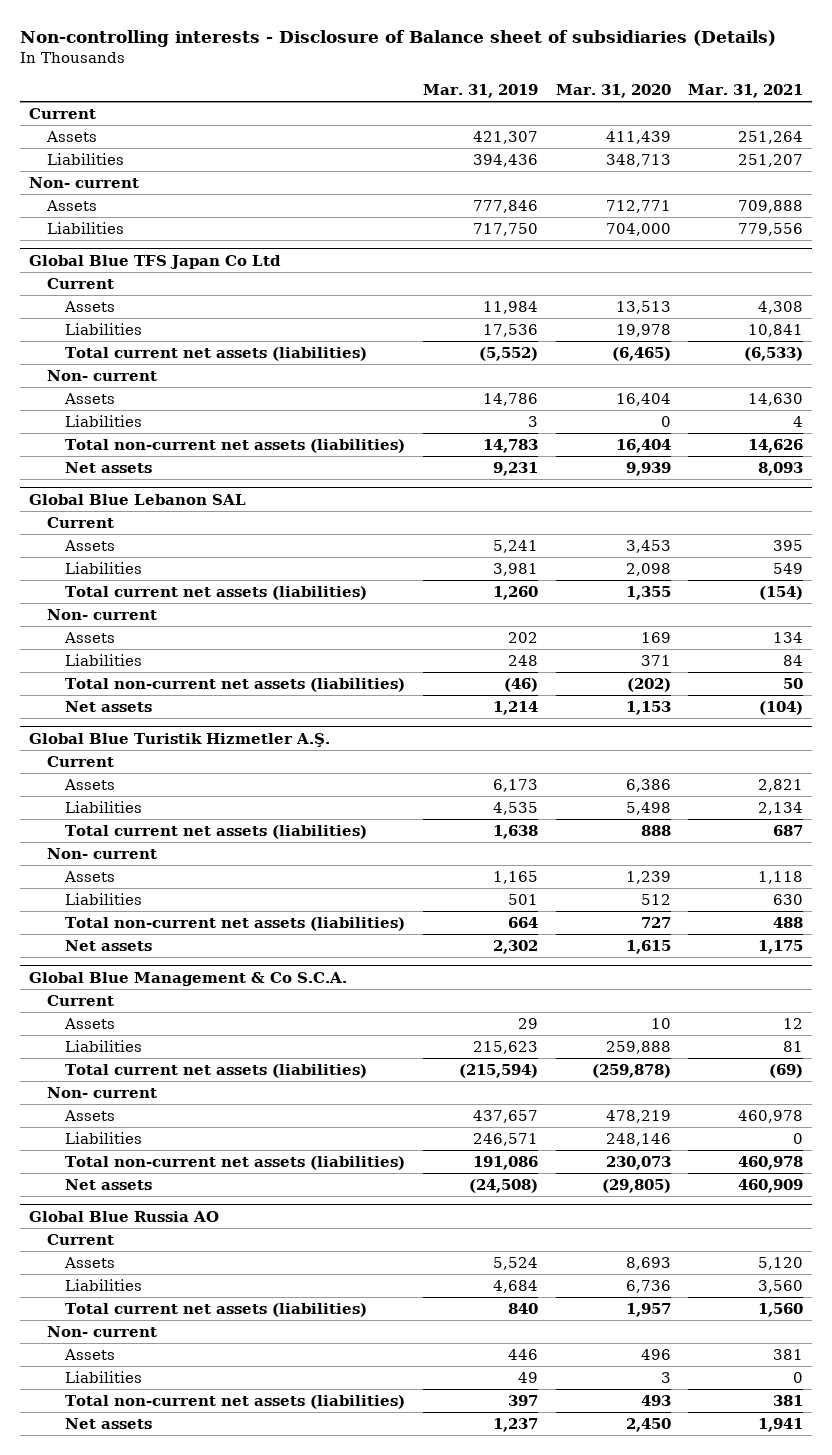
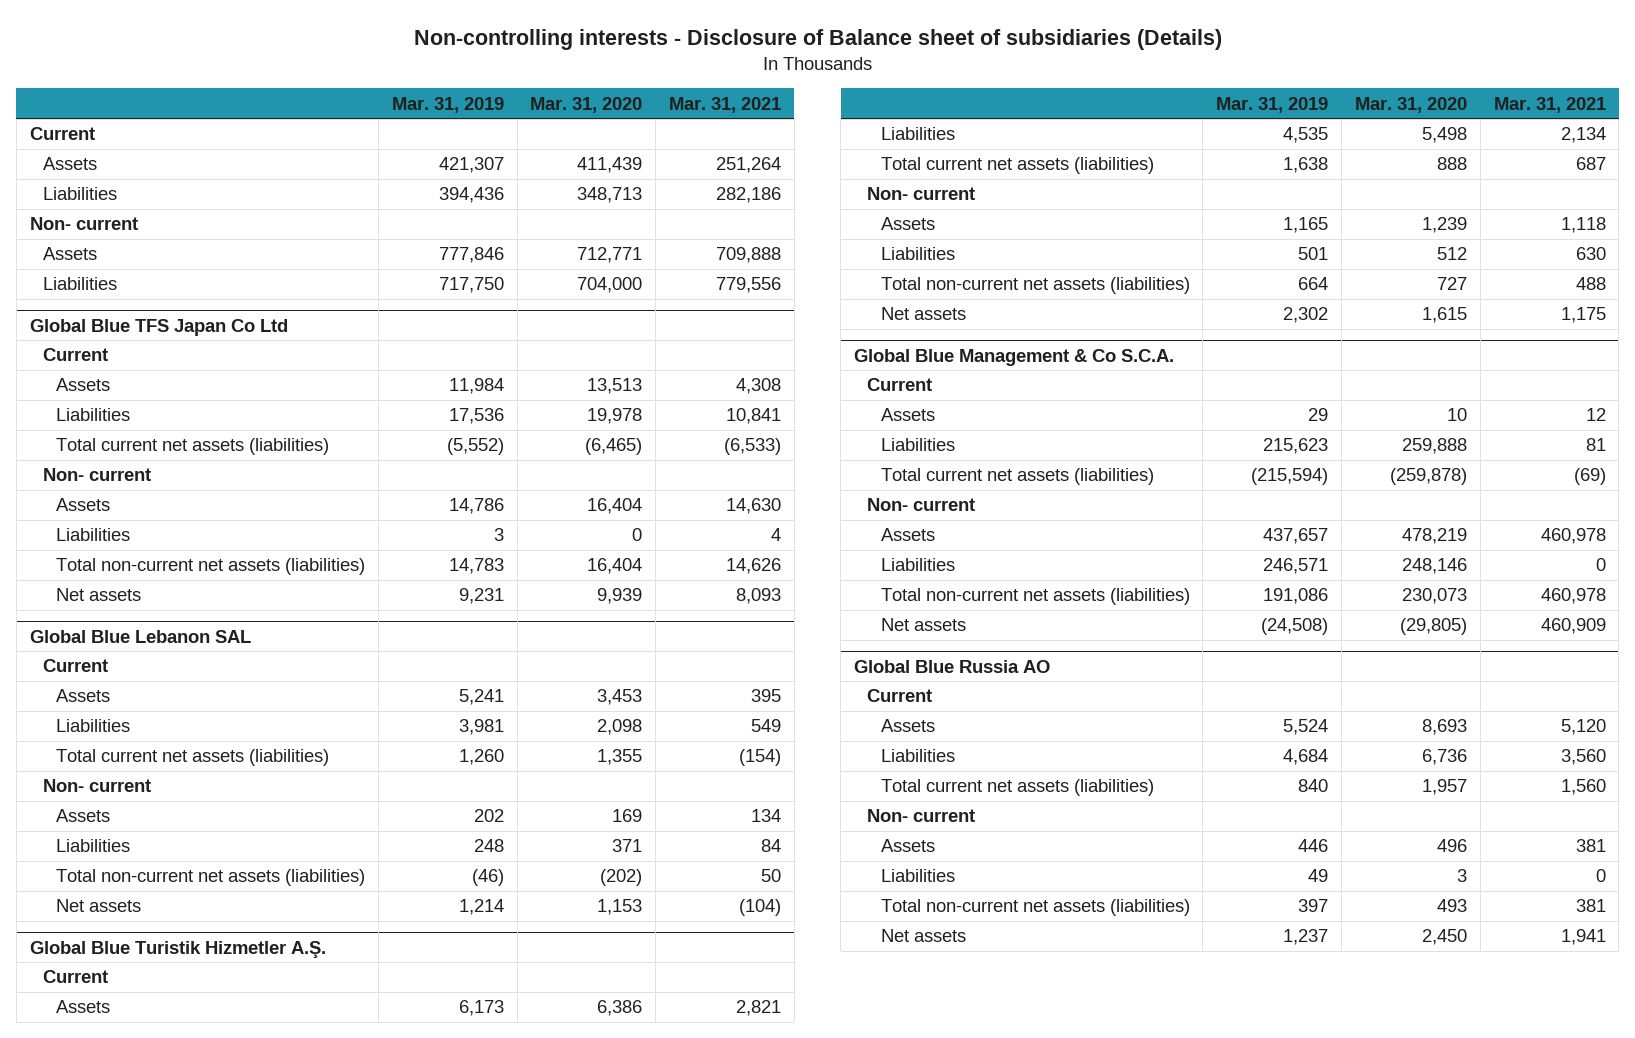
[738,153,804,167] 251,207 -> [716,187,782,204] 282,186

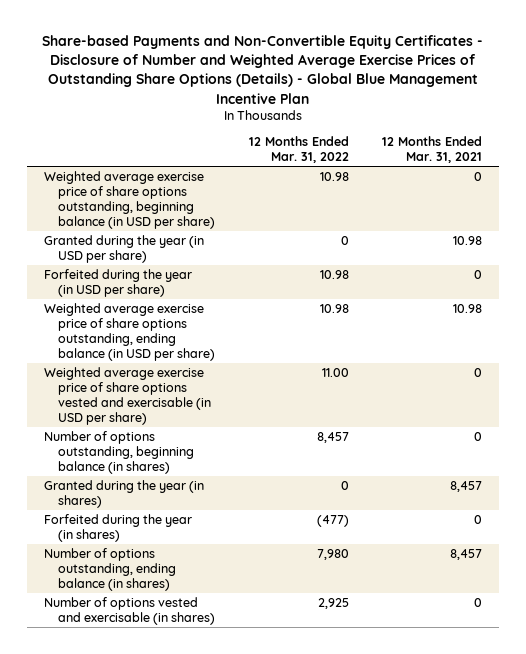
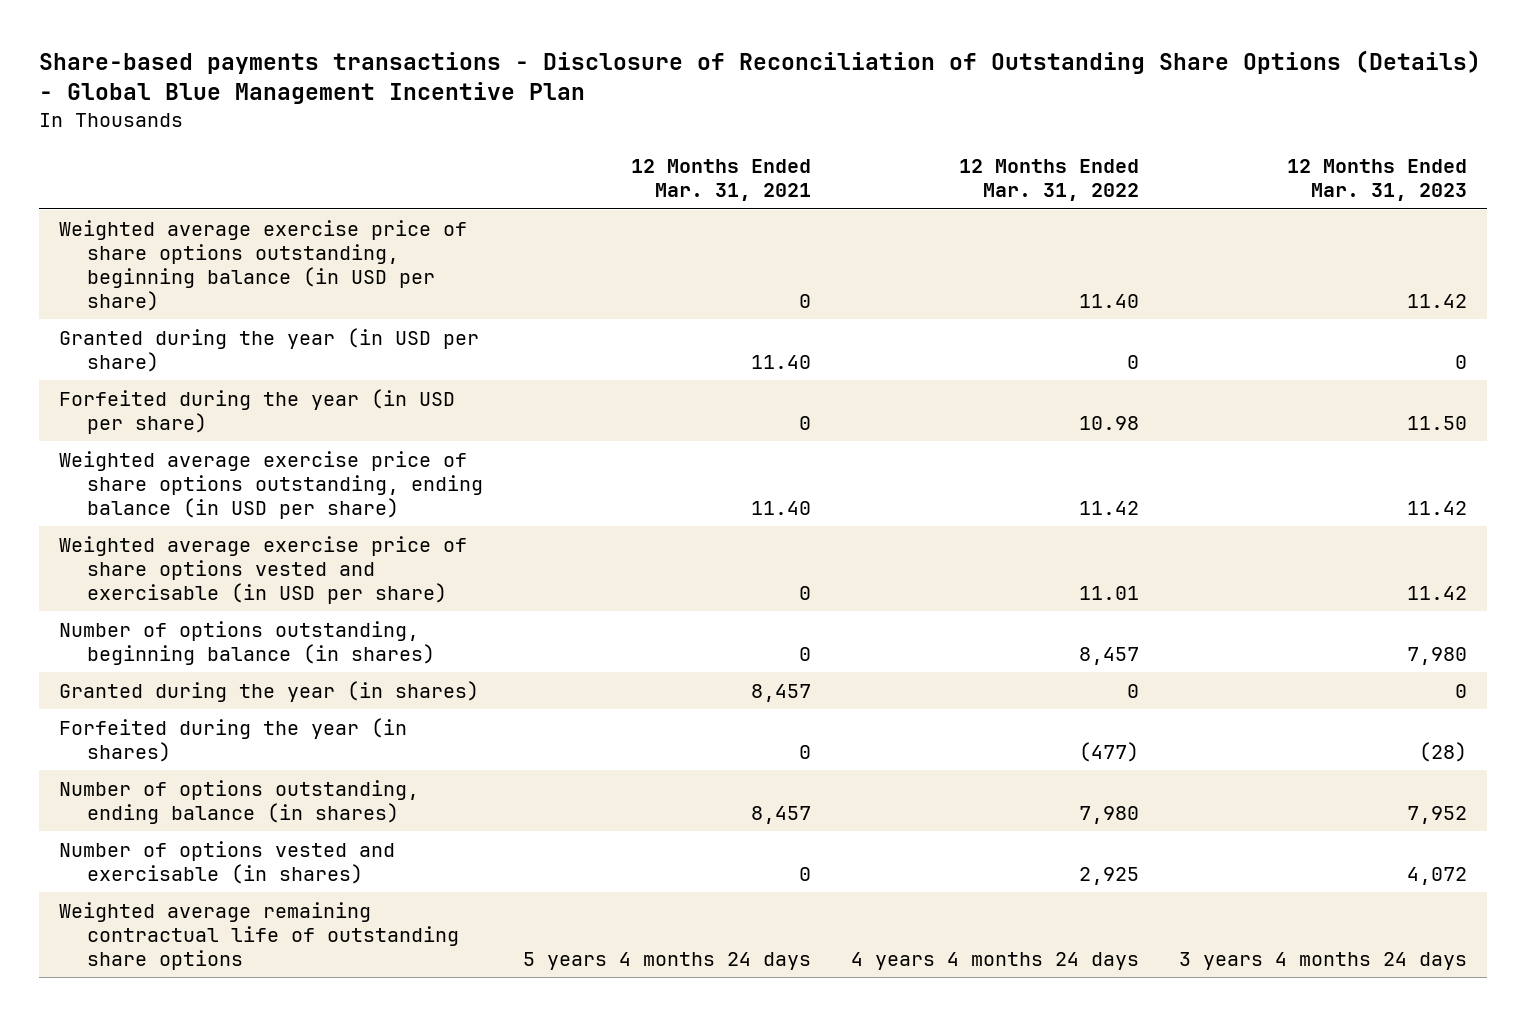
[41,35,483,104] Share-based Payments and Non-Convertible Equity Certificates - Disclosure of Number and Weighted Average Exercise Prices of Outstanding Share Options (Details) - Global Blue Management Incentive Plan -> [38,49,1481,105] Share-based payments transactions - Disclosure of Reconciliation of Outstanding Share Options (Details) - Global Blue Management Incentive Plan
none -> [1287,159,1468,202] 12 Months Ended Mar. 31, 2023
[319,171,349,181] 10.98 -> [1079,293,1140,308] 11.40
[452,235,482,245] 10.98 -> [750,354,811,369] 11.40
[319,303,349,313] 10.98 -> [1079,500,1140,515] 11.42
[452,303,482,313] 10.98 -> [750,500,811,515] 11.40
[321,367,349,377] 11.00 -> [1079,585,1140,600] 11.01
none -> [58,901,459,970] Weighted average remaining contractual life of outstanding share options

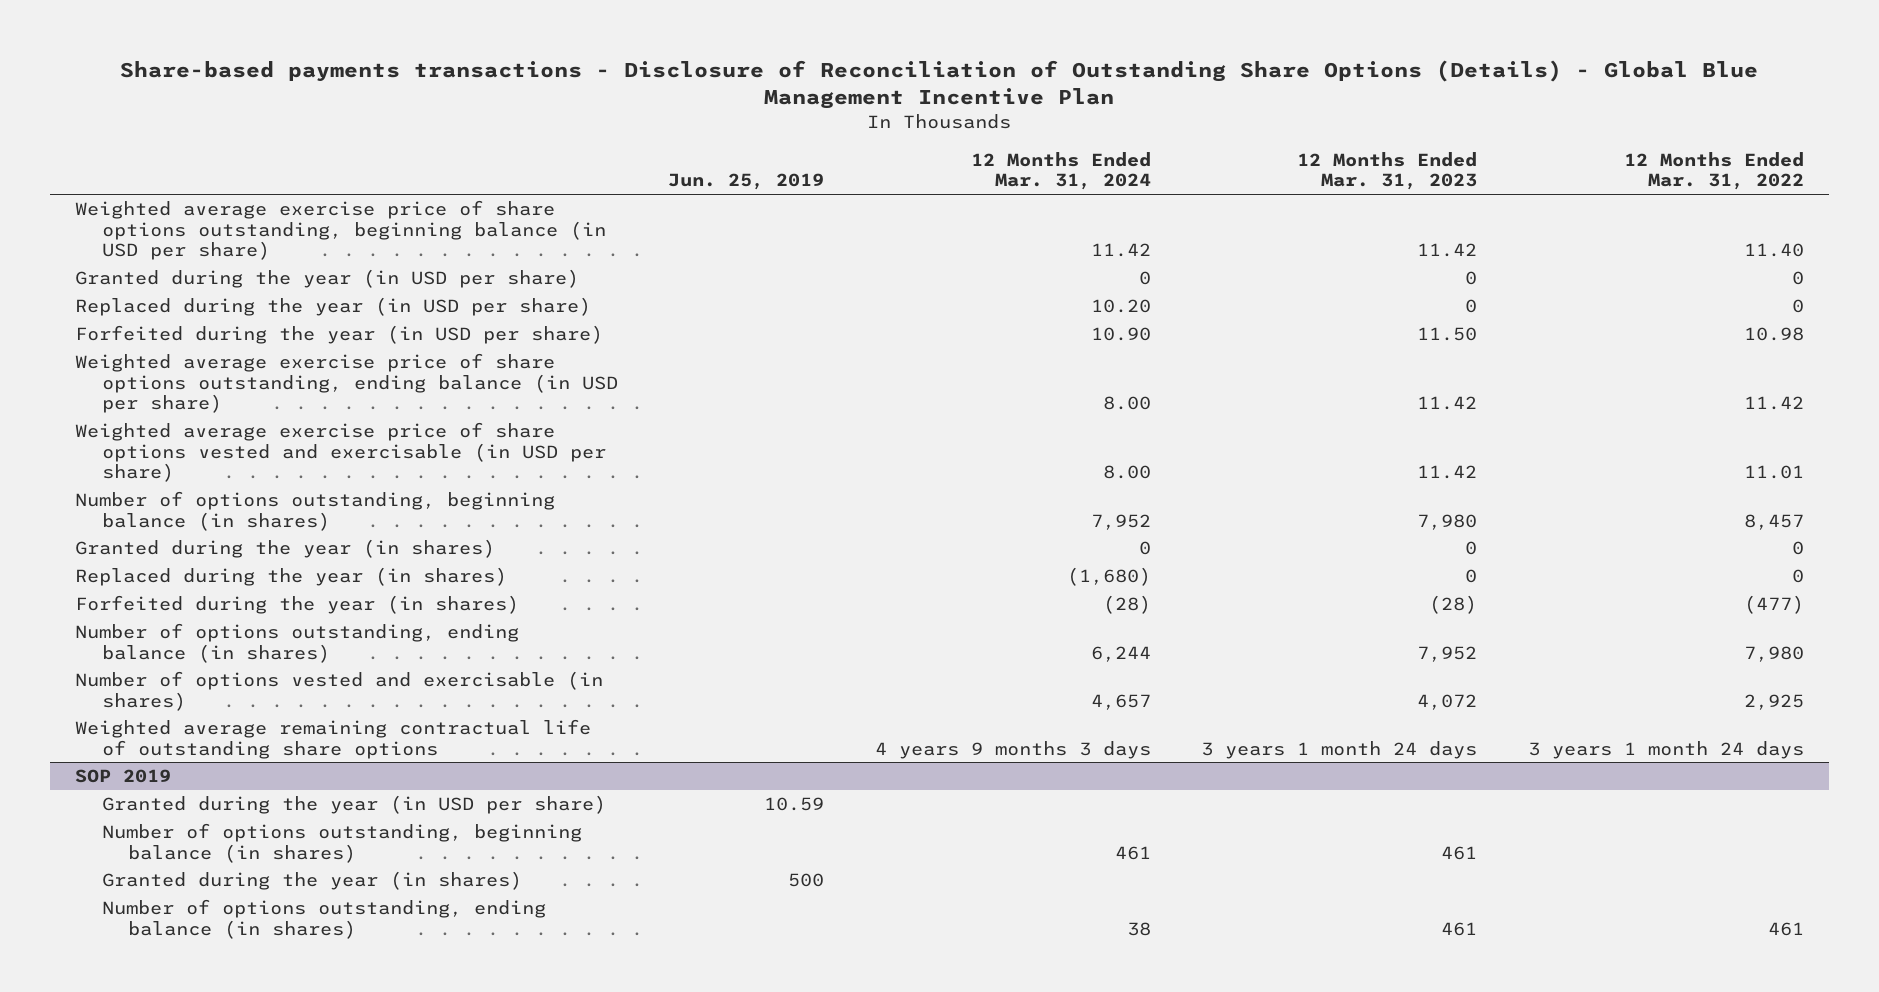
[630,159,811,202] 12 Months Ended Mar. 31, 2021 -> none
none -> [668,173,825,191] Jun. 25, 2019
none -> [970,151,1151,191] 12 Months Ended Mar. 31, 2024
none -> [75,296,592,316] Replaced during the year (in USD per share)
none -> [75,566,508,586] Replaced during the year (in shares)
[851,951,1140,970] 4 years 4 months 24 days -> [1527,740,1804,759] 3 years 1 month 24 days
[1179,951,1468,970] 3 years 4 months 24 days -> [1201,740,1478,759] 3 years 1 month 24 days
none -> [75,768,172,783] SOP 2019
none -> [101,794,606,814] Granted during the year (in USD per share)
none -> [101,822,582,863] Number of options outstanding, beginning balance (in shares)
none -> [101,870,522,890] Granted during the year (in shares)
none -> [101,898,546,939] Number of options outstanding, ending balance (in shares)

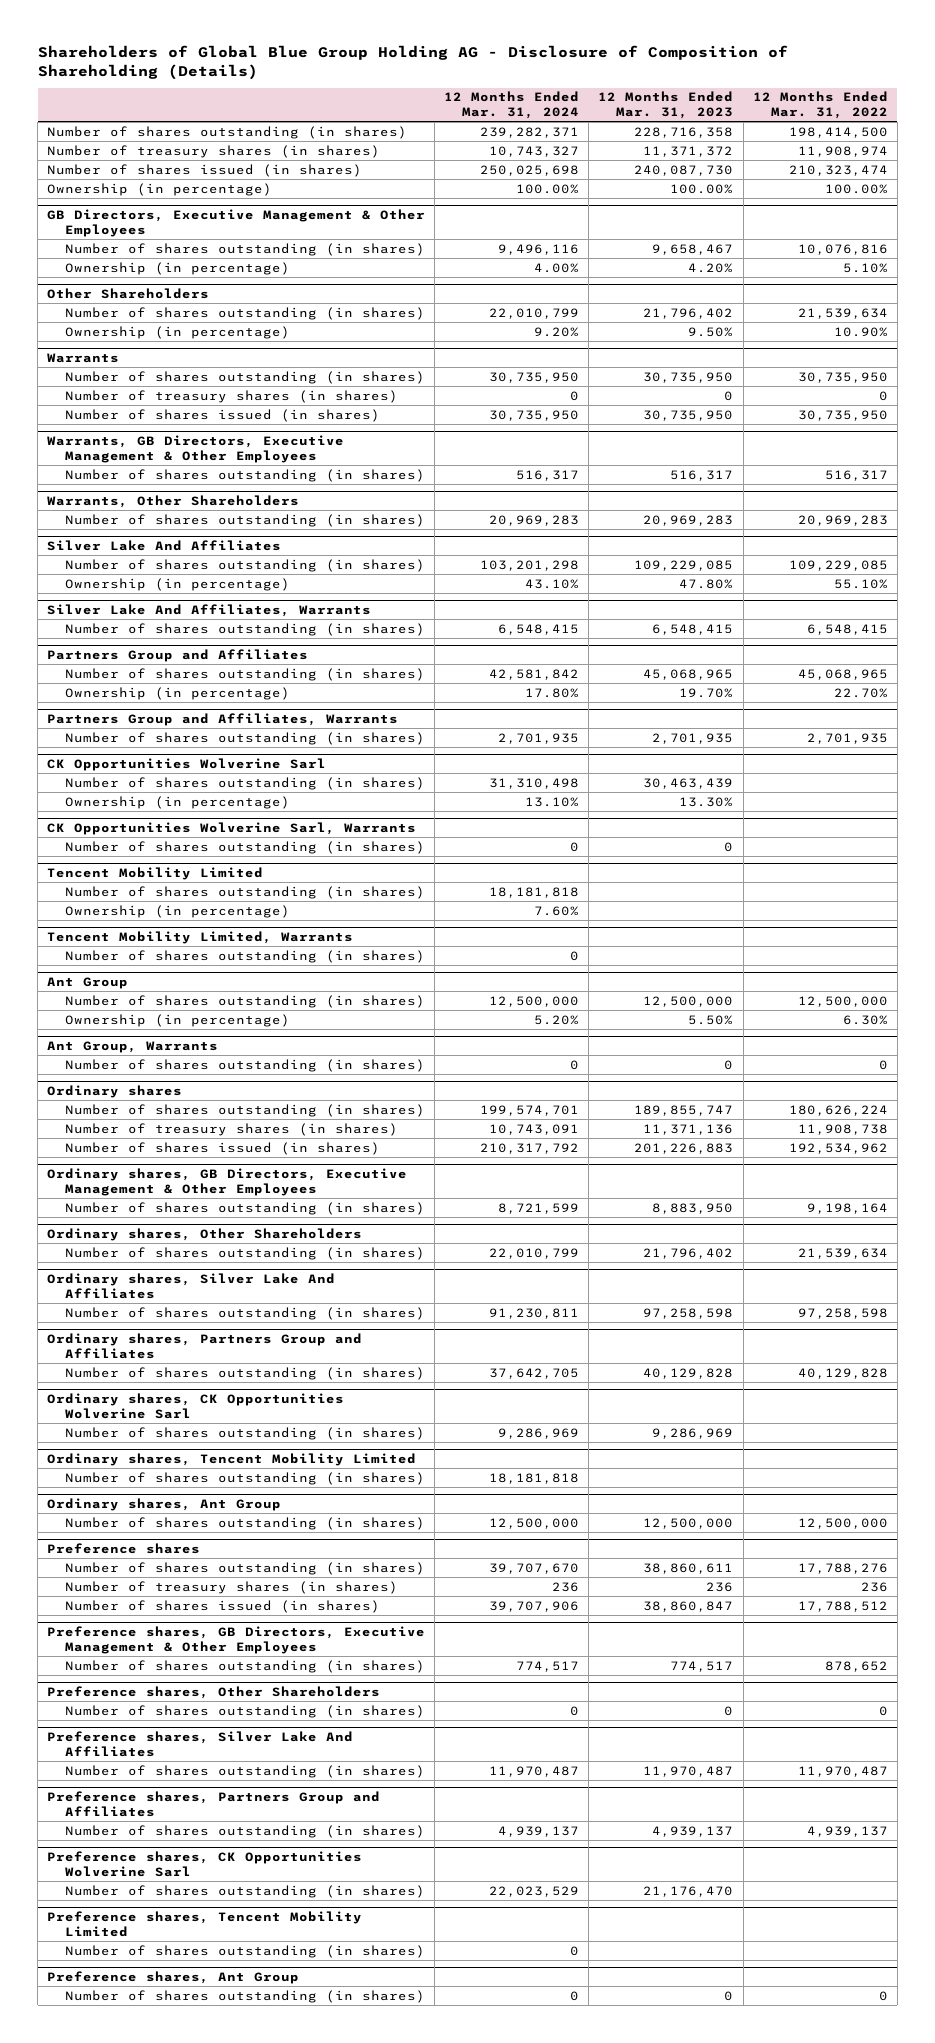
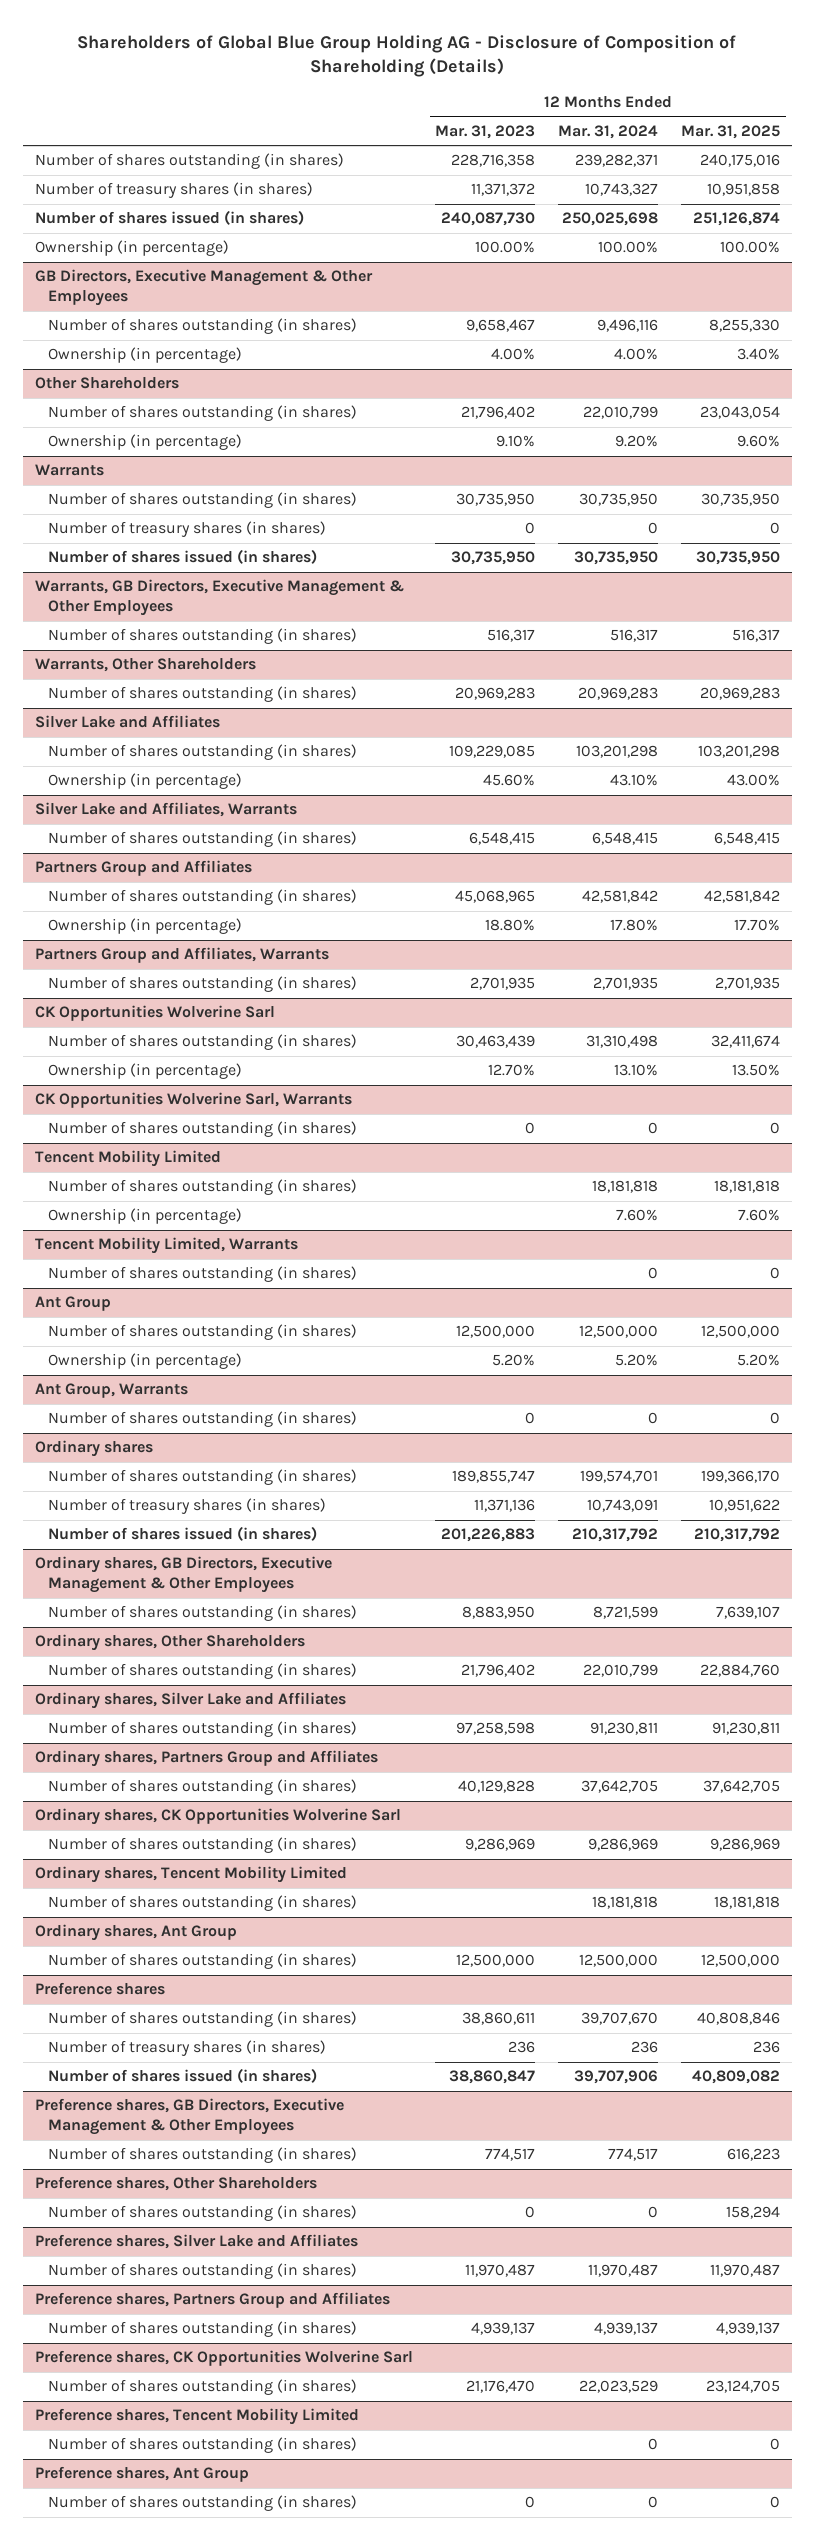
[752,91,888,120] 12 Months Ended Mar. 31, 2022 -> none
none -> [681,124,781,139] Mar. 31, 2025
[688,262,734,273] 4.20% -> [491,348,536,361] 4.00%
[688,326,734,337] 9.50% -> [496,435,536,448] 9.10%
[47,540,282,552] Silver Lake And Affiliates -> [34,715,220,729] Silver Lake and Affiliates
[679,578,734,589] 47.80% -> [483,774,536,787] 45.60%
[47,604,372,618] Silver Lake And Affiliates, Warrants -> [34,802,297,818] Silver Lake and Affiliates, Warrants
[679,687,734,698] 19.70% -> [485,919,536,932] 18.80%
[679,796,734,807] 13.30% -> [488,1064,536,1077] 12.70%
[688,1014,734,1025] 5.50% -> [492,1354,536,1367] 5.20%
[47,1273,336,1299] Ordinary shares, Silver Lake And Affiliates -> [34,1692,346,1710] Ordinary shares, Silver Lake and Affiliates
[47,1731,354,1757] Preference shares, Silver Lake And Affiliates -> [34,2234,358,2250] Preference shares, Silver Lake and Affiliates

